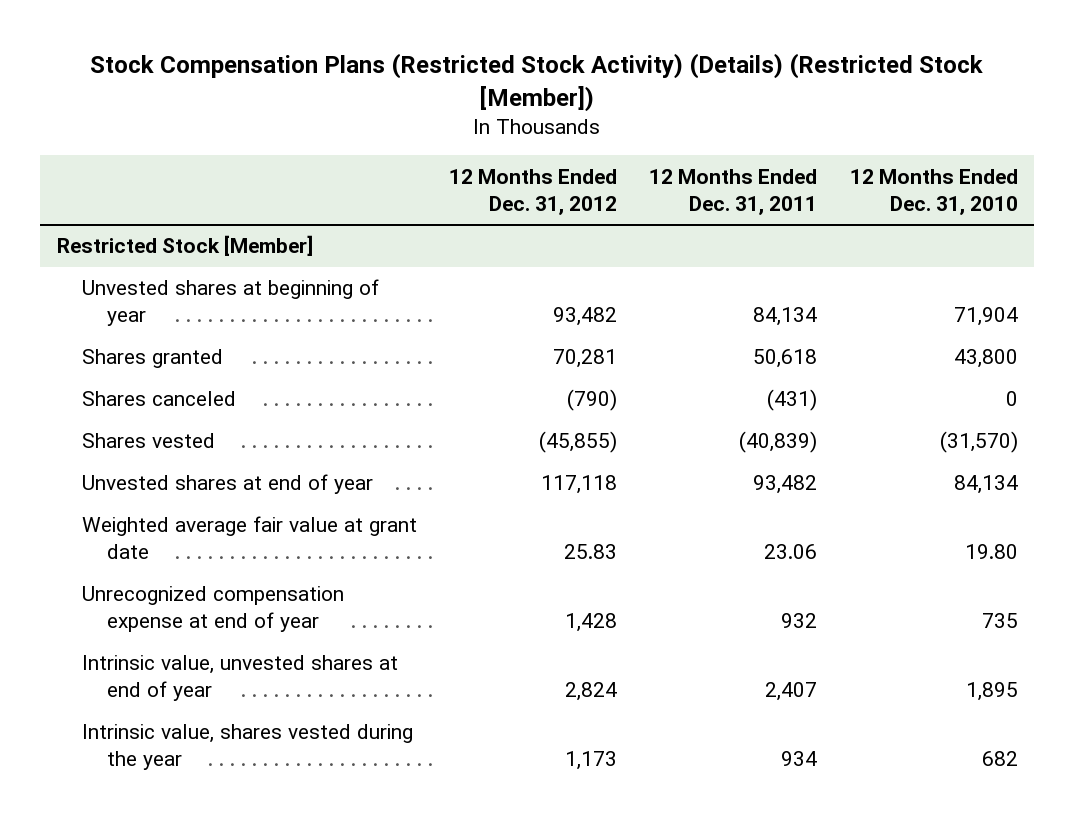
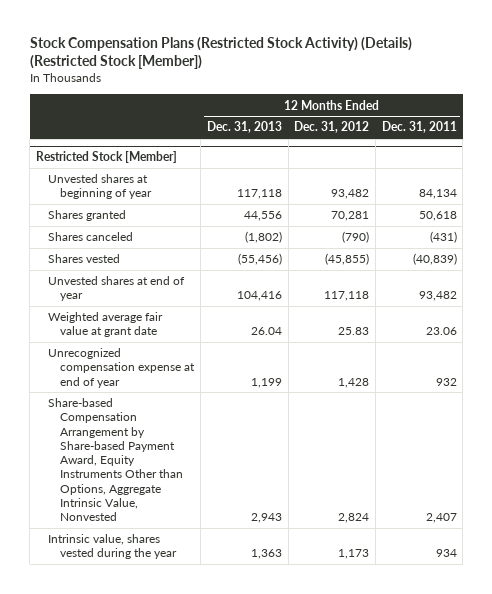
[849,168,1018,215] 12 Months Ended Dec. 31, 2010 -> none
none -> [206,121,282,134] Dec. 31, 2013
[81,655,398,702] Intrinsic value, unvested shares at end of year -> [48,398,184,522] Share-based Compensation Arrangement by Share-based Payment Award, Equity Instruments Other than Options, Aggregate Intrinsic Value, Nonvested

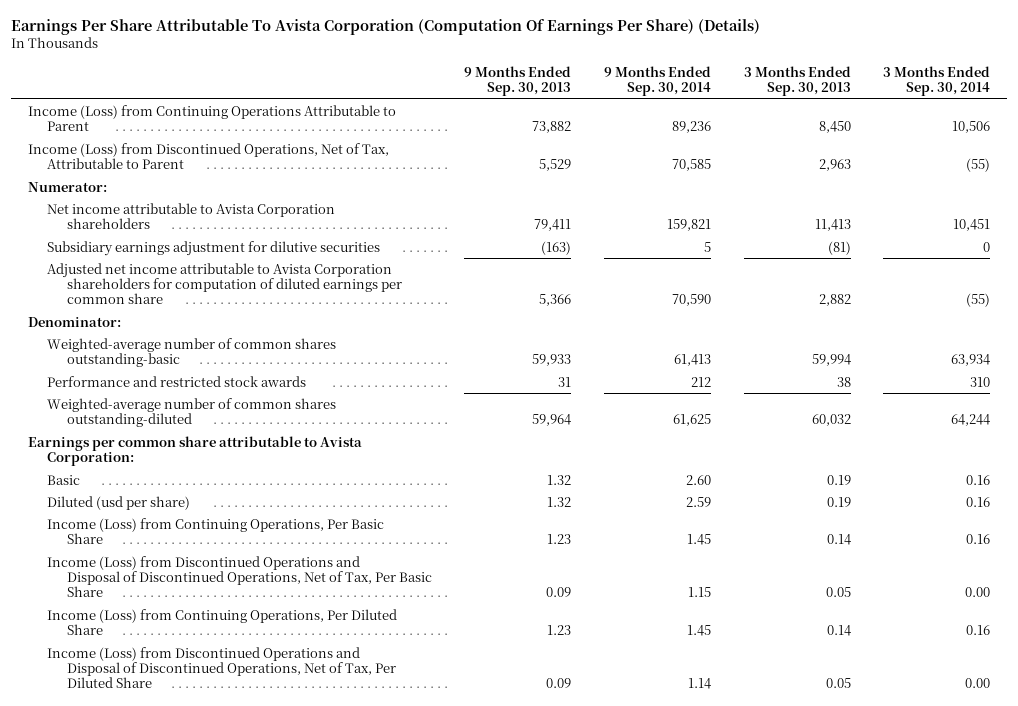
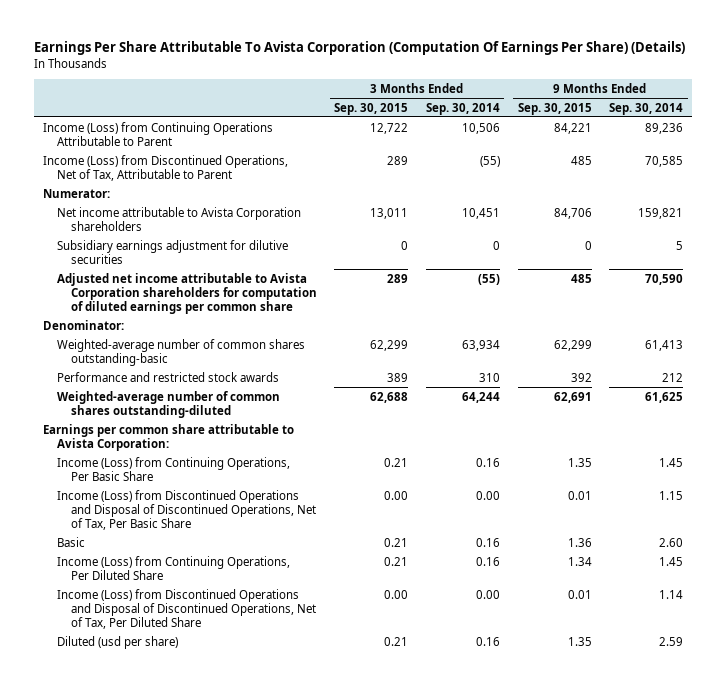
[464,66,572,97] 9 Months Ended Sep. 30, 2013 -> none
[743,66,851,97] 3 Months Ended Sep. 30, 2013 -> none
none -> [334,102,409,115] Sep. 30, 2015
none -> [517,102,592,115] Sep. 30, 2015
[47,474,81,485] Basic -> [56,536,85,547] Basic
[47,495,191,510] Diluted (usd per share) -> [56,635,178,649] Diluted (usd per share)

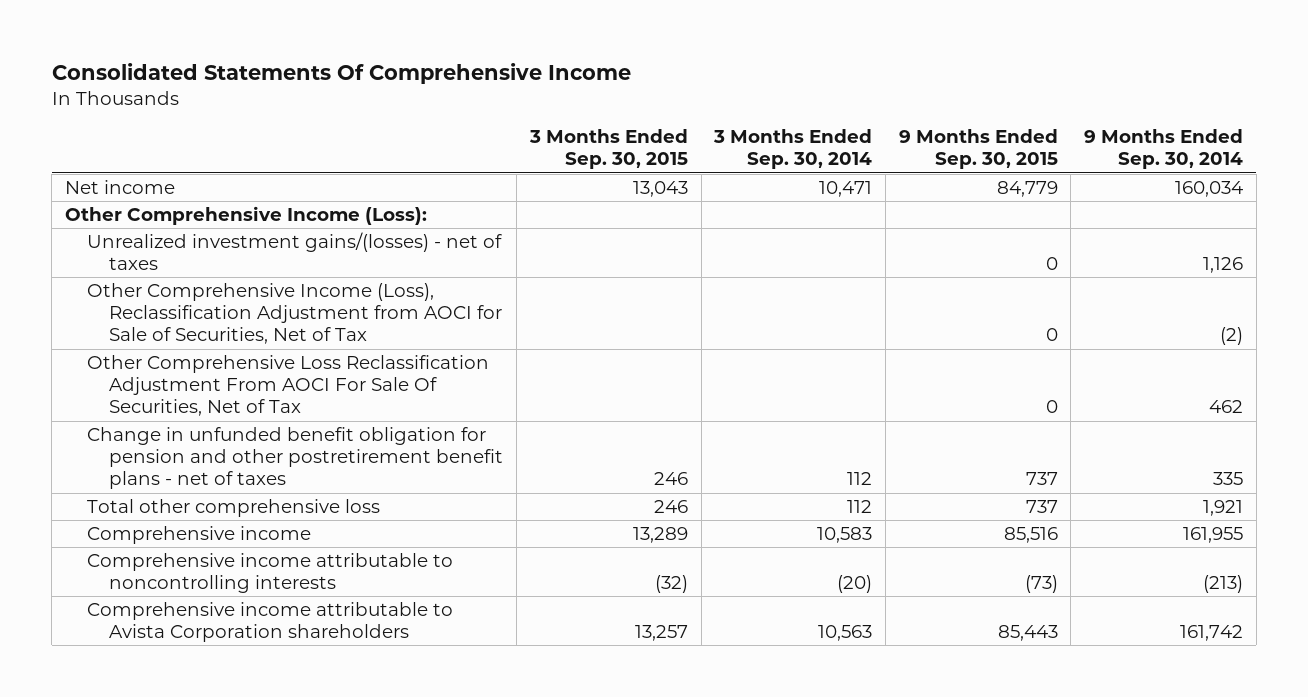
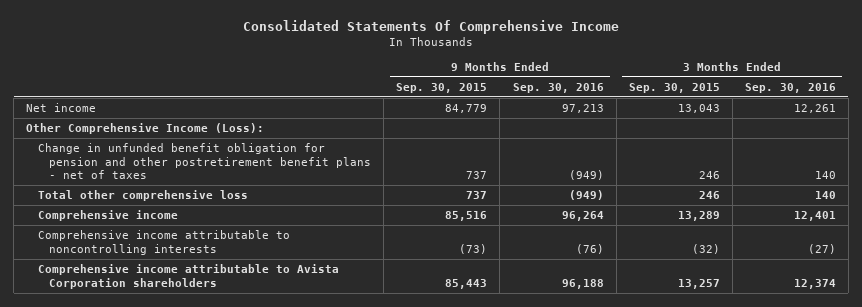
[713,129,873,170] 3 Months Ended Sep. 30, 2014 -> none
[1084,129,1244,170] 9 Months Ended Sep. 30, 2014 -> none
none -> [512,82,604,93] Sep. 30, 2016
none -> [744,82,836,93] Sep. 30, 2016
[87,231,503,271] Unrealized investment gains/(losses) - net of taxes -> none
[87,282,503,345] Other Comprehensive Income (Loss), Reclassification Adjustment from AOCI for Sale of Securities, Net of Tax -> none
[87,354,490,417] Other Comprehensive Loss Reclassification Adjustment From AOCI For Sale Of Securities, Net of Tax -> none

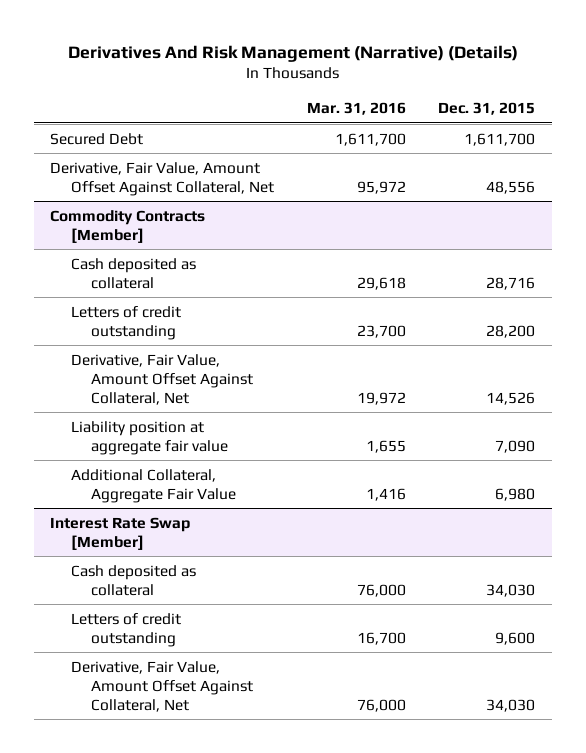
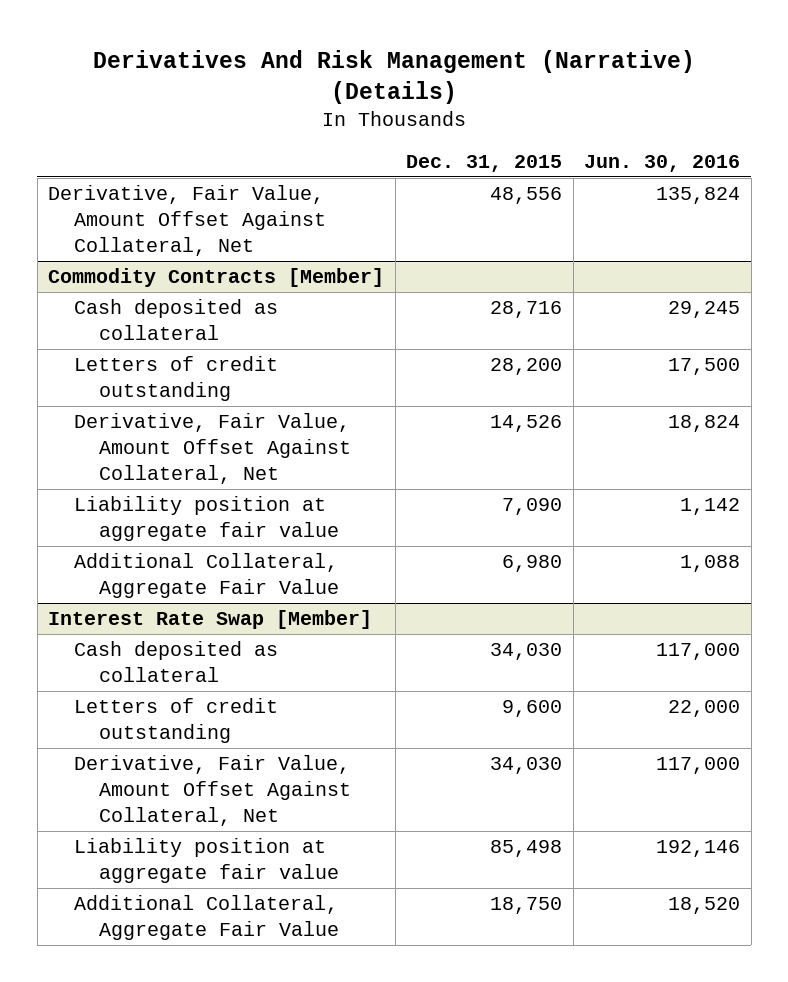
[306,102,406,116] Mar. 31, 2016 -> none
none -> [584,154,741,172] Jun. 30, 2016
[50,132,144,145] Secured Debt -> none
none -> [73,838,340,883] Liability position at aggregate fair value
none -> [73,895,340,940] Additional Collateral, Aggregate Fair Value

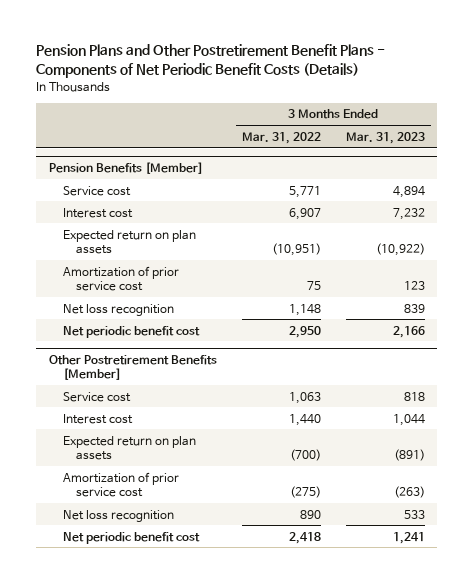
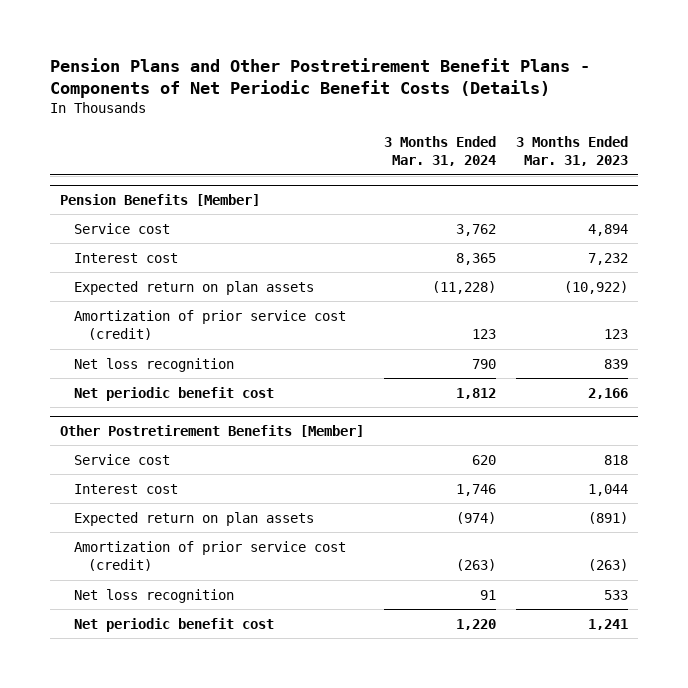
[241,131,321,144] Mar. 31, 2022 -> none
none -> [383,135,496,167] 3 Months Ended Mar. 31, 2024
[62,265,179,291] Amortization of prior service cost -> [74,309,347,341] Amortization of prior service cost (credit)
[62,471,179,497] Amortization of prior service cost -> [74,540,347,572] Amortization of prior service cost (credit)

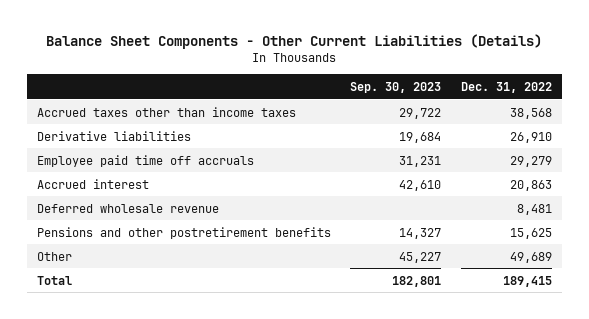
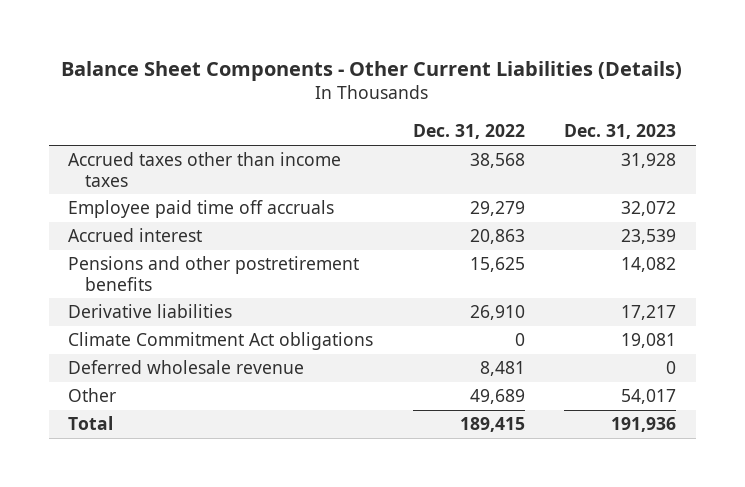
[350,81,442,93] Sep. 30, 2023 -> none
none -> [564,124,677,140] Dec. 31, 2023
[36,130,191,141] Derivative liabilities -> [68,304,233,319] Derivative liabilities
none -> [68,332,374,351] Climate Commitment Act obligations
[36,203,219,213] Deferred wholesale revenue -> [68,360,305,375] Deferred wholesale revenue

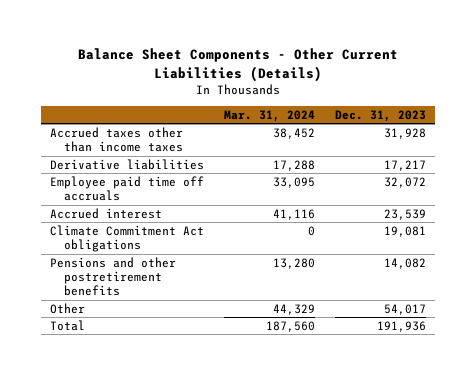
[412,124,525,140] Dec. 31, 2022 -> none
none -> [223,109,315,122] Mar. 31, 2024
[68,304,233,319] Derivative liabilities -> [50,158,205,170] Derivative liabilities
[68,360,305,375] Deferred wholesale revenue -> none
[68,256,360,291] Pensions and other postretirement benefits -> [50,256,177,297] Pensions and other postretirement benefits

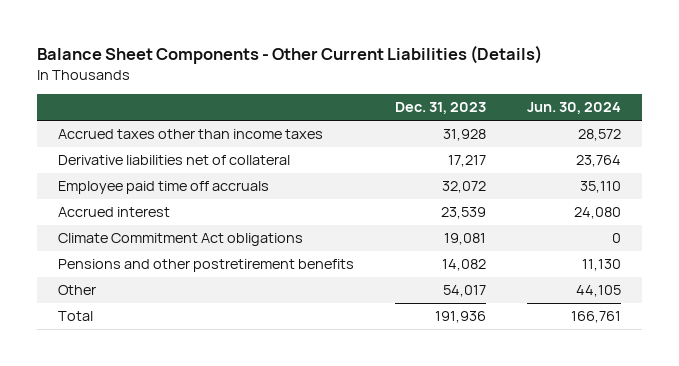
[223,109,315,122] Mar. 31, 2024 -> none
none -> [527,102,622,115] Jun. 30, 2024
[50,158,205,170] Derivative liabilities -> [58,155,291,166] Derivative liabilities net of collateral

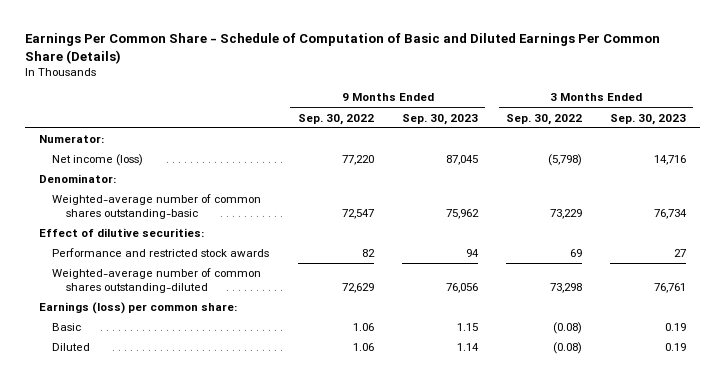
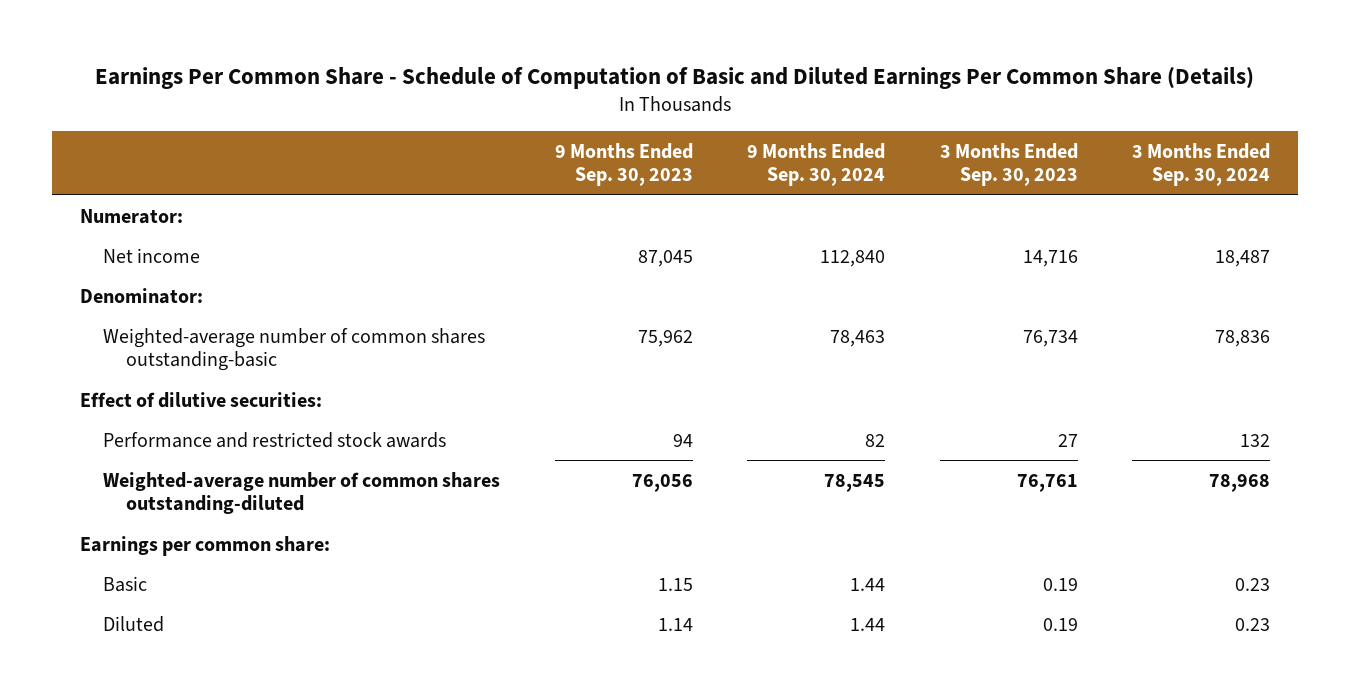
[297,113,374,125] Sep. 30, 2022 -> none
[505,113,582,125] Sep. 30, 2022 -> none
none -> [747,142,886,187] 9 Months Ended Sep. 30, 2024
none -> [1132,142,1271,187] 3 Months Ended Sep. 30, 2024
[52,154,144,167] Net income (loss) -> [102,247,200,263] Net income
[39,302,238,315] Earnings (loss) per common share: -> [79,535,330,556] Earnings per common share:

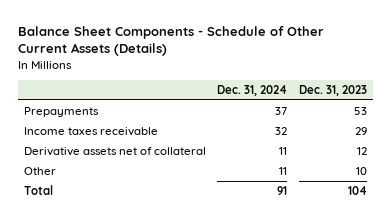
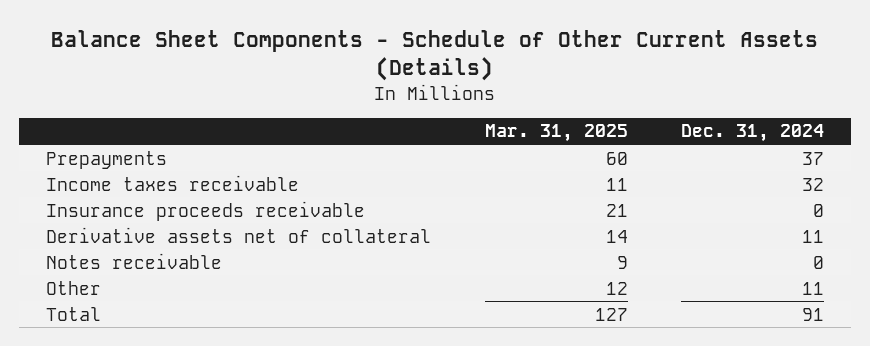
[298,85,367,97] Dec. 31, 2023 -> none
none -> [484,124,628,143] Mar. 31, 2025
none -> [45,200,365,221] Insurance proceeds receivable
none -> [45,252,222,269] Notes receivable

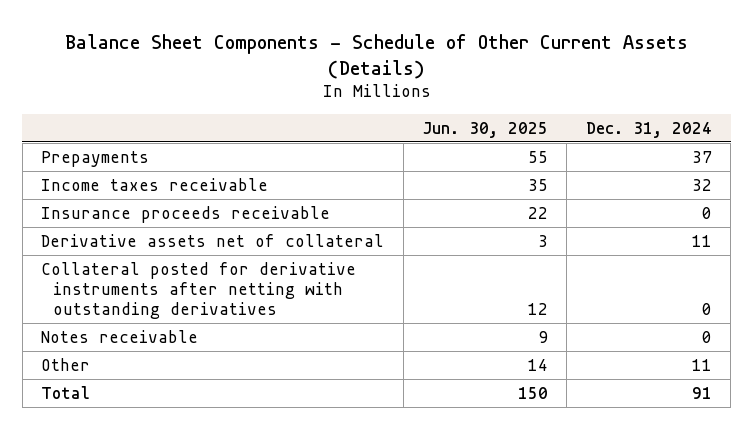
[484,124,628,143] Mar. 31, 2025 -> none
none -> [422,121,549,138] Jun. 30, 2025
none -> [41,261,357,319] Collateral posted for derivative instruments after netting with outstanding derivatives

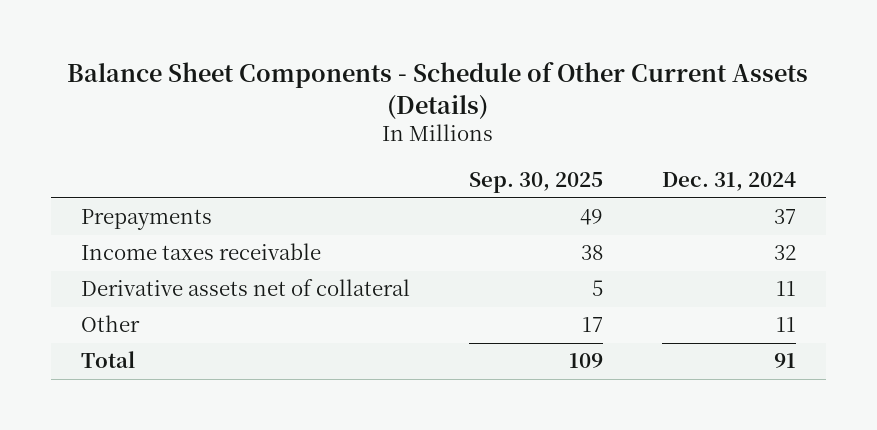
[422,121,549,138] Jun. 30, 2025 -> none
none -> [468,172,603,194] Sep. 30, 2025
[41,205,331,223] Insurance proceeds receivable -> none
[41,261,357,319] Collateral posted for derivative instruments after netting with outstanding derivatives -> none
[41,329,199,343] Notes receivable -> none

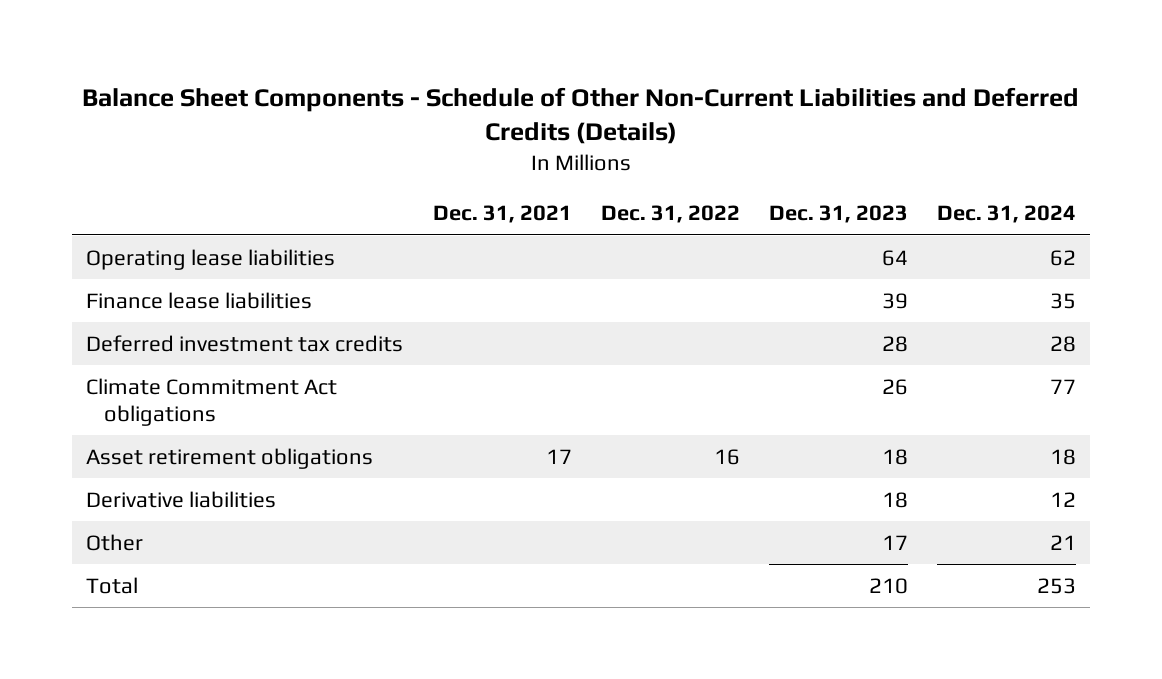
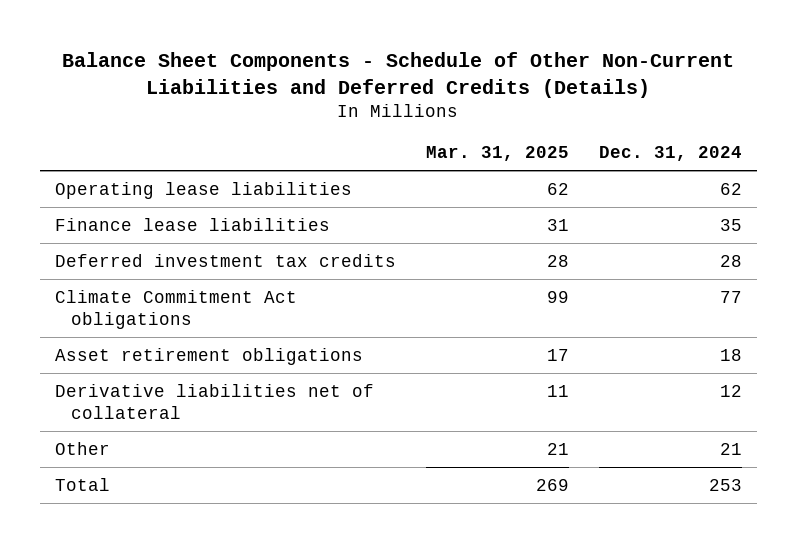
[432,205,572,224] Dec. 31, 2021 -> none
[600,205,740,224] Dec. 31, 2022 -> none
[768,205,908,224] Dec. 31, 2023 -> none
none -> [425,145,569,161] Mar. 31, 2025
[86,490,277,508] Derivative liabilities -> [54,383,374,419] Derivative liabilities net of collateral

